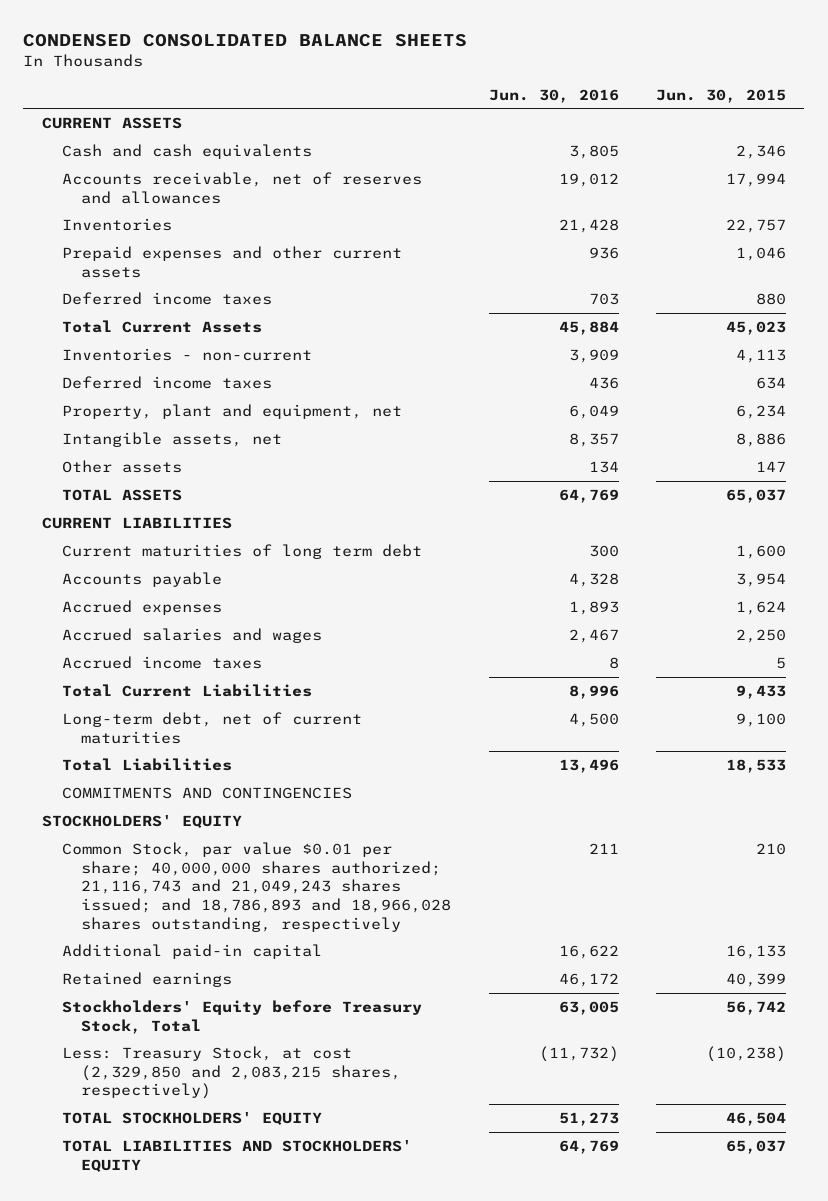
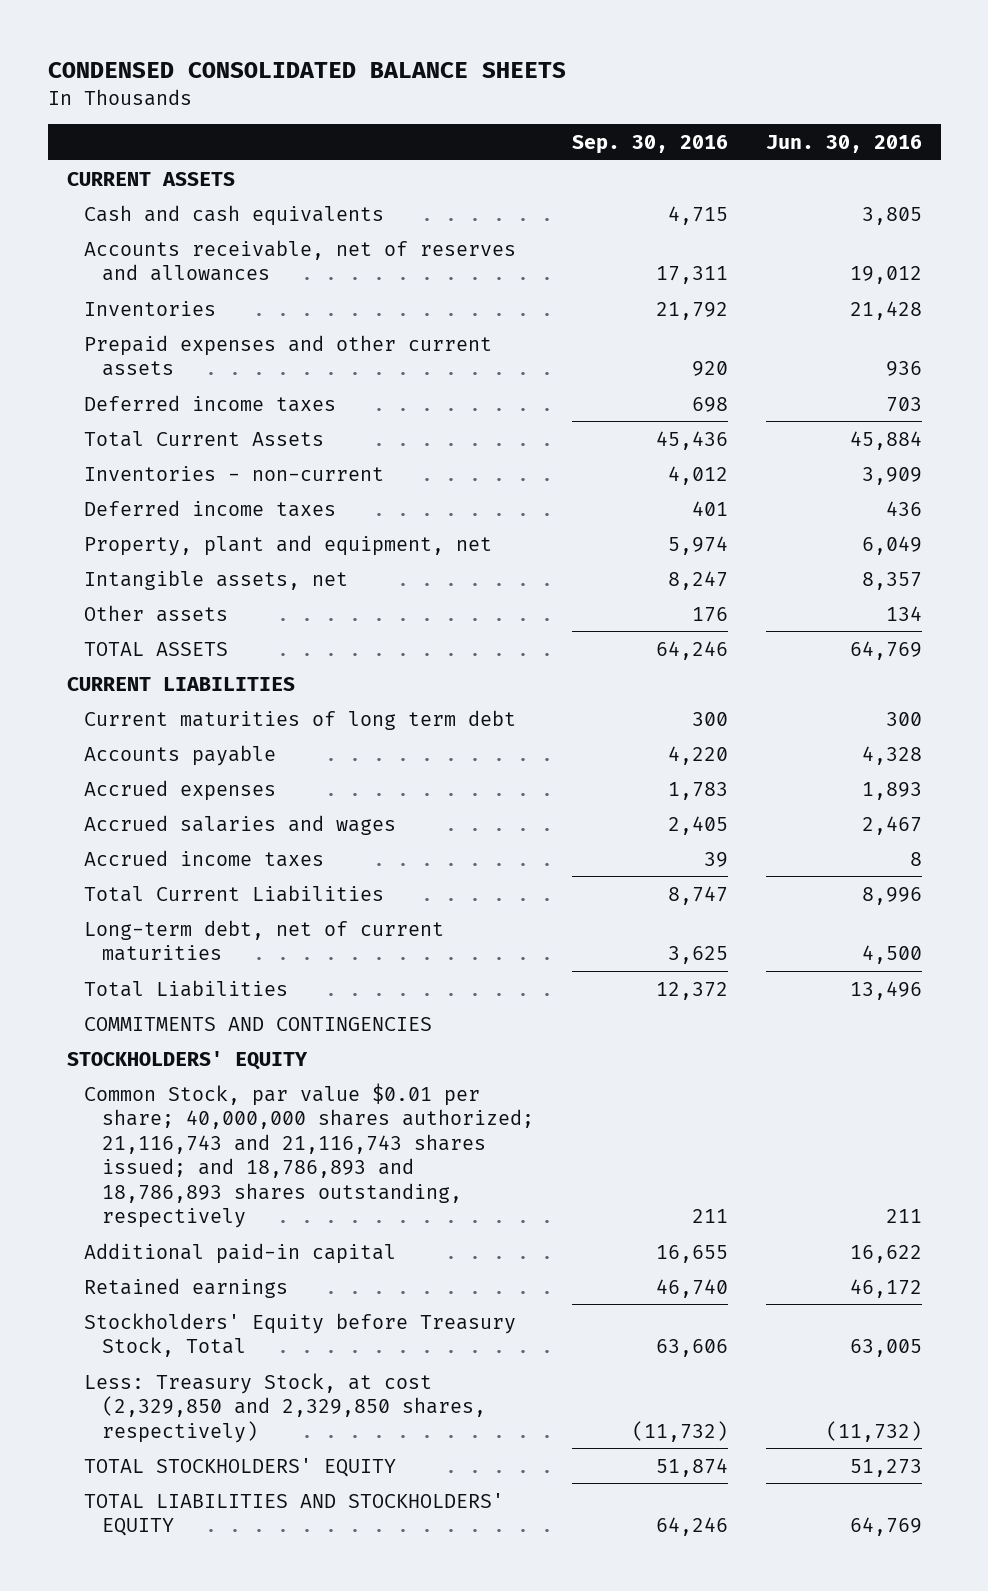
[655,88,786,103] Jun. 30, 2015 -> none
none -> [572,135,729,155] Sep. 30, 2016
[61,841,452,932] Common Stock, par value $0.01 per share; 40,000,000 shares authorized; 21,116,743 and 21,049,243 shares issued; and 18,786,893 and 18,966,028 shares outstanding, respectively -> [84,1082,535,1229] Common Stock, par value $0.01 per share; 40,000,000 shares authorized; 21,116,743 and 21,116,743 shares issued; and 18,786,893 and 18,786,893 shares outstanding, respectively
[61,1045,402,1100] Less: Treasury Stock, at cost (2,329,850 and 2,083,215 shares, respectively) -> [84,1372,487,1443] Less: Treasury Stock, at cost (2,329,850 and 2,329,850 shares, respectively)

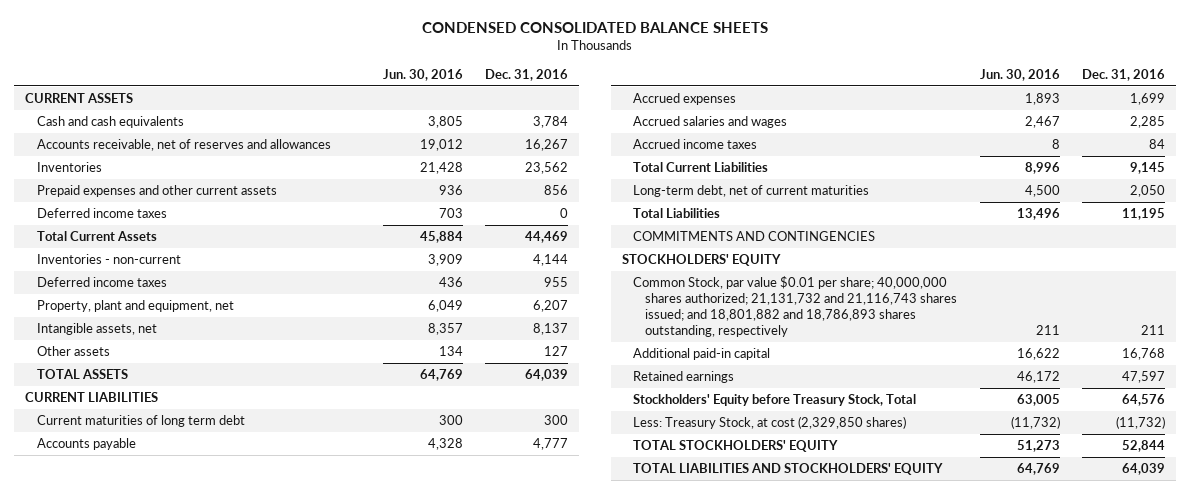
[572,135,729,155] Sep. 30, 2016 -> none
none -> [485,68,569,81] Dec. 31, 2016
[84,1082,535,1229] Common Stock, par value $0.01 per share; 40,000,000 shares authorized; 21,116,743 and 21,116,743 shares issued; and 18,786,893 and 18,786,893 shares outstanding, respectively -> [633,276,958,337] Common Stock, par value $0.01 per share; 40,000,000 shares authorized; 21,131,732 and 21,116,743 shares issued; and 18,801,882 and 18,786,893 shares outstanding, respectively
[84,1372,487,1443] Less: Treasury Stock, at cost (2,329,850 and 2,329,850 shares, respectively) -> [633,416,907,430] Less: Treasury Stock, at cost (2,329,850 shares)

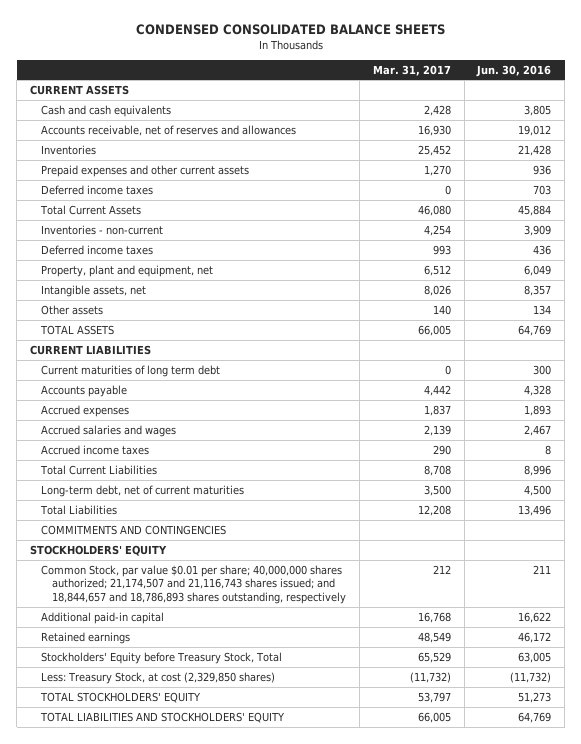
[485,68,569,81] Dec. 31, 2016 -> none
none -> [372,64,451,76] Mar. 31, 2017
[633,276,958,337] Common Stock, par value $0.01 per share; 40,000,000 shares authorized; 21,131,732 and 21,116,743 shares issued; and 18,801,882 and 18,786,893 shares outstanding, respectively -> [40,564,346,605] Common Stock, par value $0.01 per share; 40,000,000 shares authorized; 21,174,507 and 21,116,743 shares issued; and 18,844,657 and 18,786,893 shares outstanding, respectively

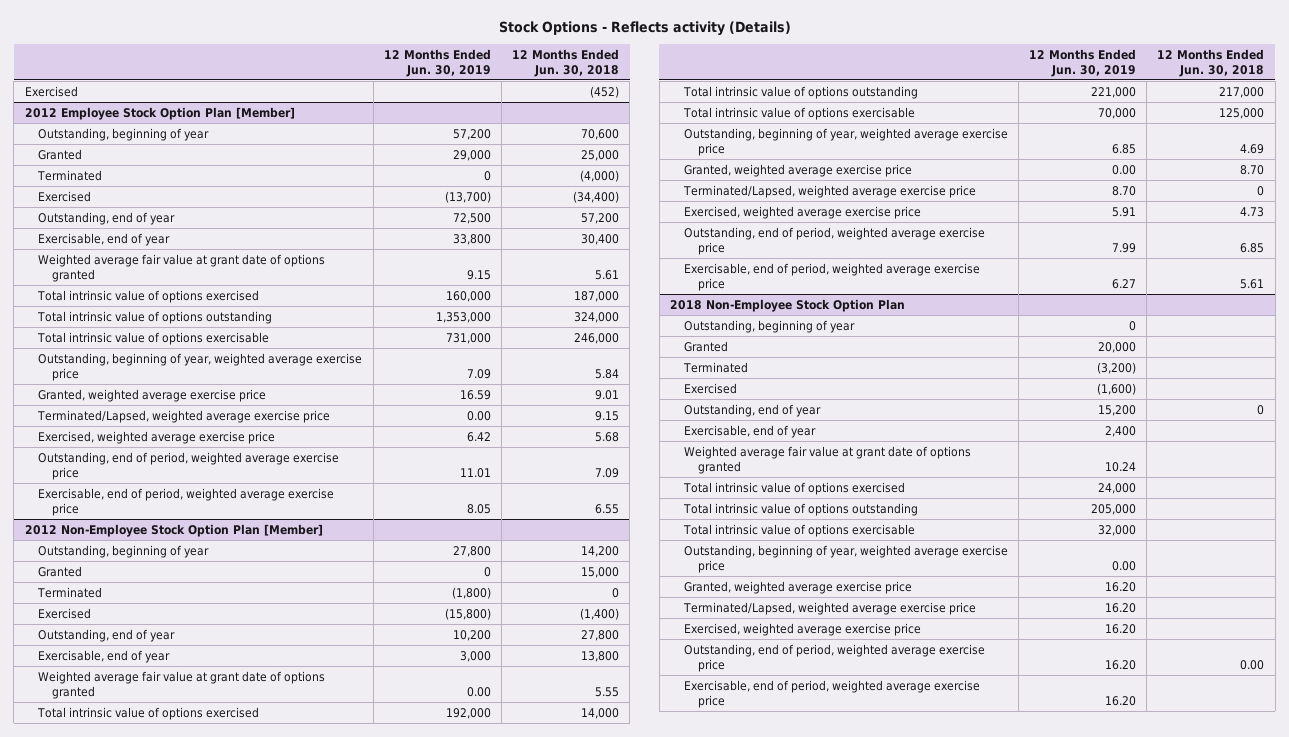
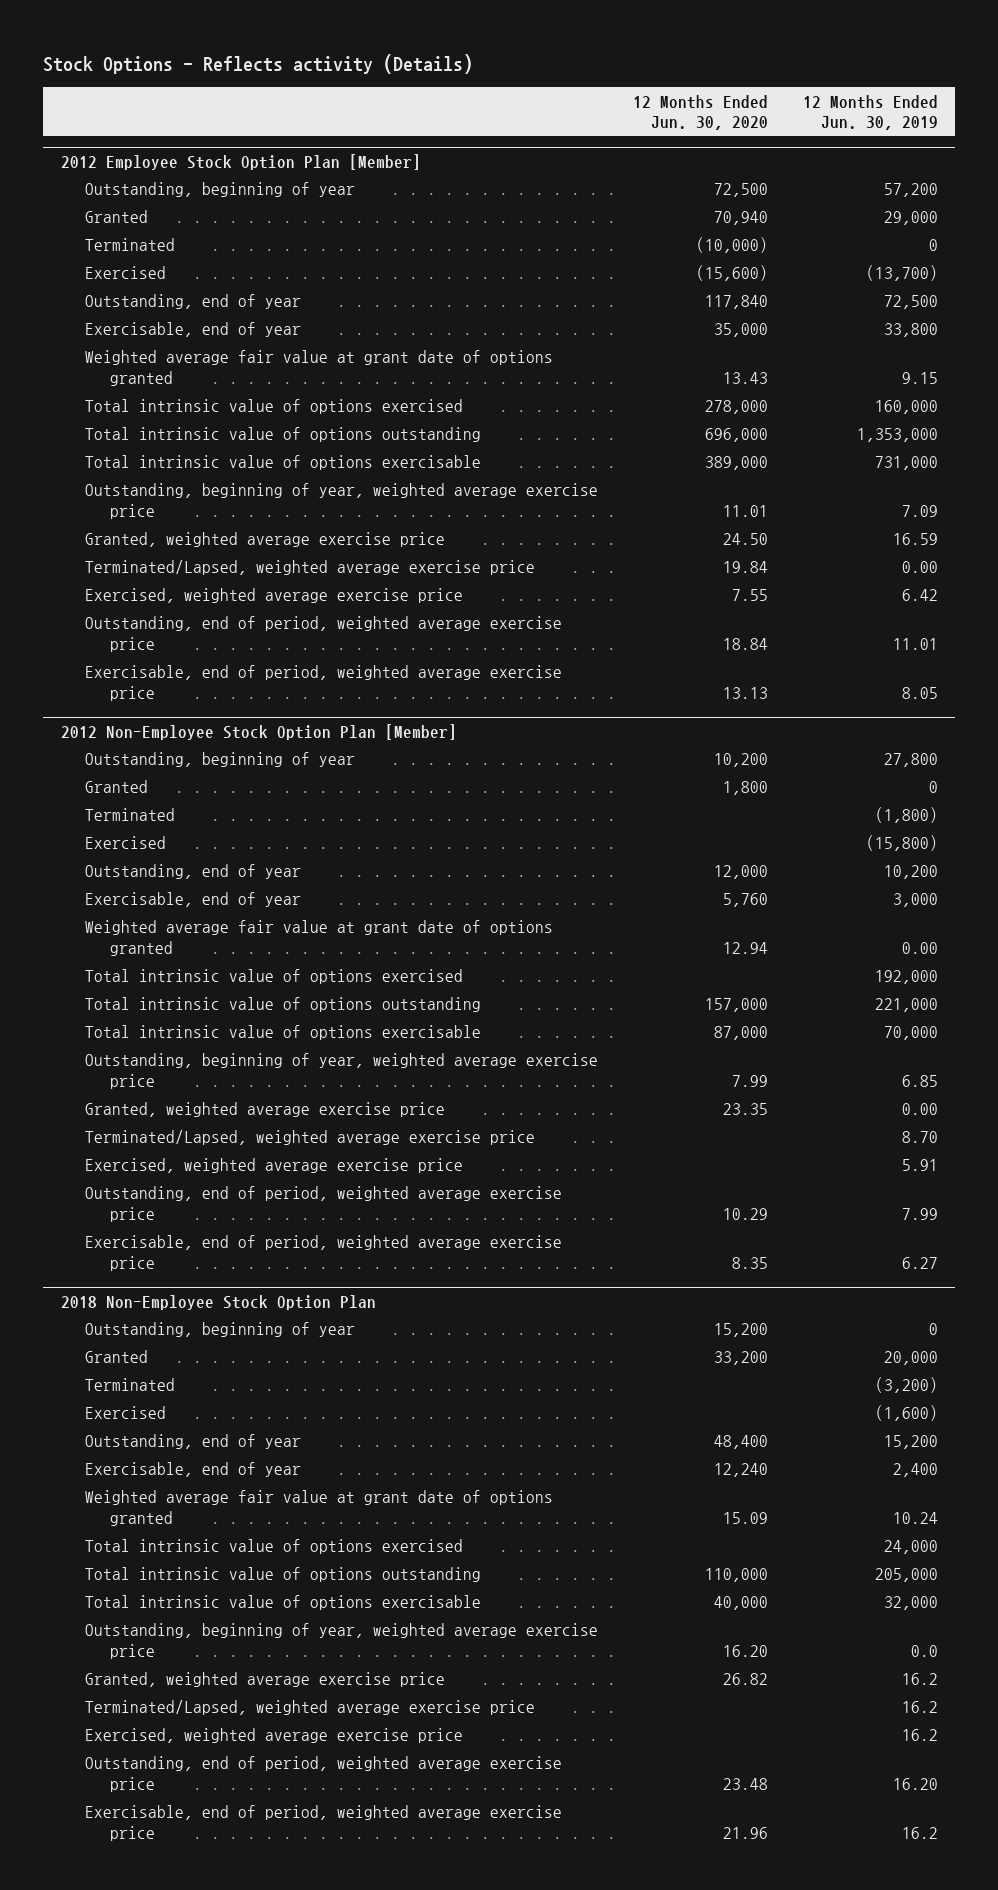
[512,48,620,77] 12 Months Ended Jun. 30, 2018 -> none
none -> [632,94,768,131] 12 Months Ended Jun. 30, 2020
[24,85,78,97] Exercised -> none
[1112,560,1137,571] 0.00 -> [910,1645,938,1658] 0.0
[1105,581,1137,592] 16.20 -> [901,1673,938,1686] 16.2
[1105,602,1137,613] 16.20 -> [901,1701,938,1714] 16.2
[1105,623,1137,634] 16.20 -> [901,1729,938,1742] 16.2
[1105,695,1137,706] 16.20 -> [901,1827,938,1840] 16.2

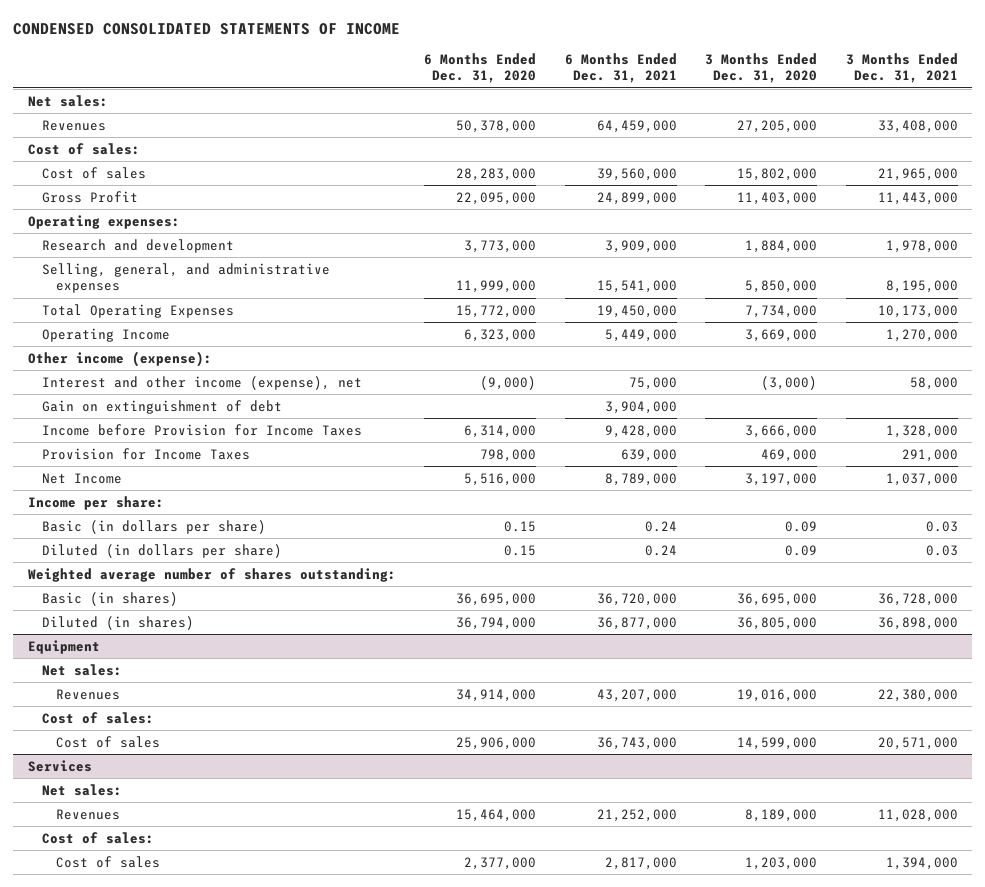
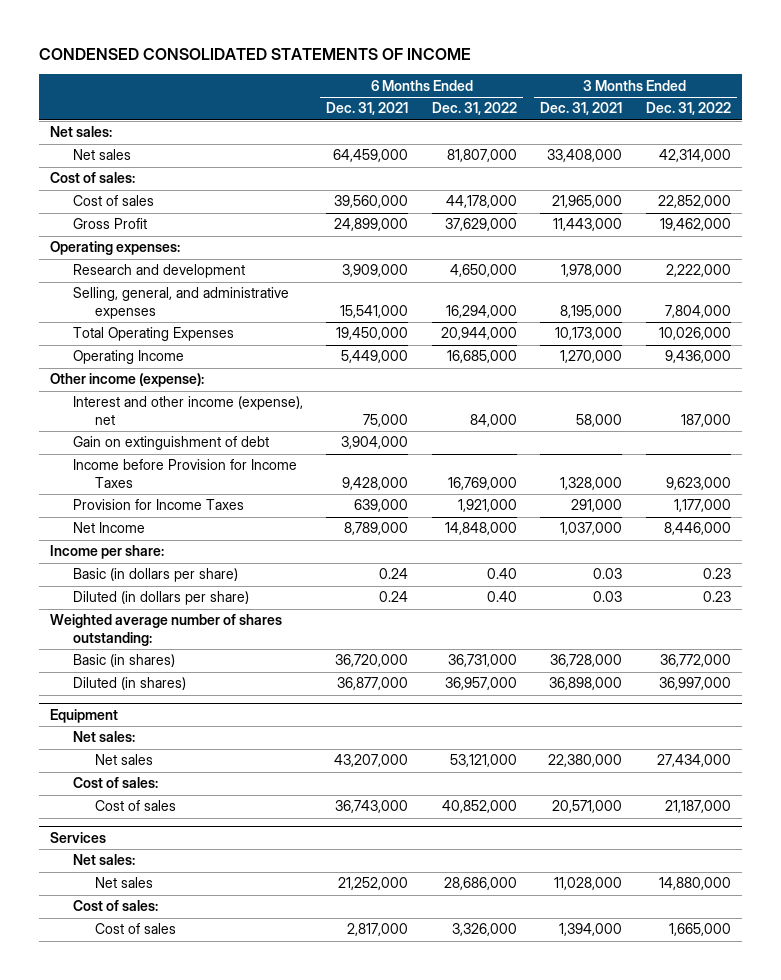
[424,53,537,84] 6 Months Ended Dec. 31, 2020 -> none
[705,53,818,84] 3 Months Ended Dec. 31, 2020 -> none
none -> [431,102,517,116] Dec. 31, 2022
none -> [645,102,731,116] Dec. 31, 2022
[41,119,106,131] Revenues -> [72,149,131,161] Net sales
[56,688,121,700] Revenues -> [95,754,154,766] Net sales
[56,808,121,820] Revenues -> [95,877,154,889] Net sales

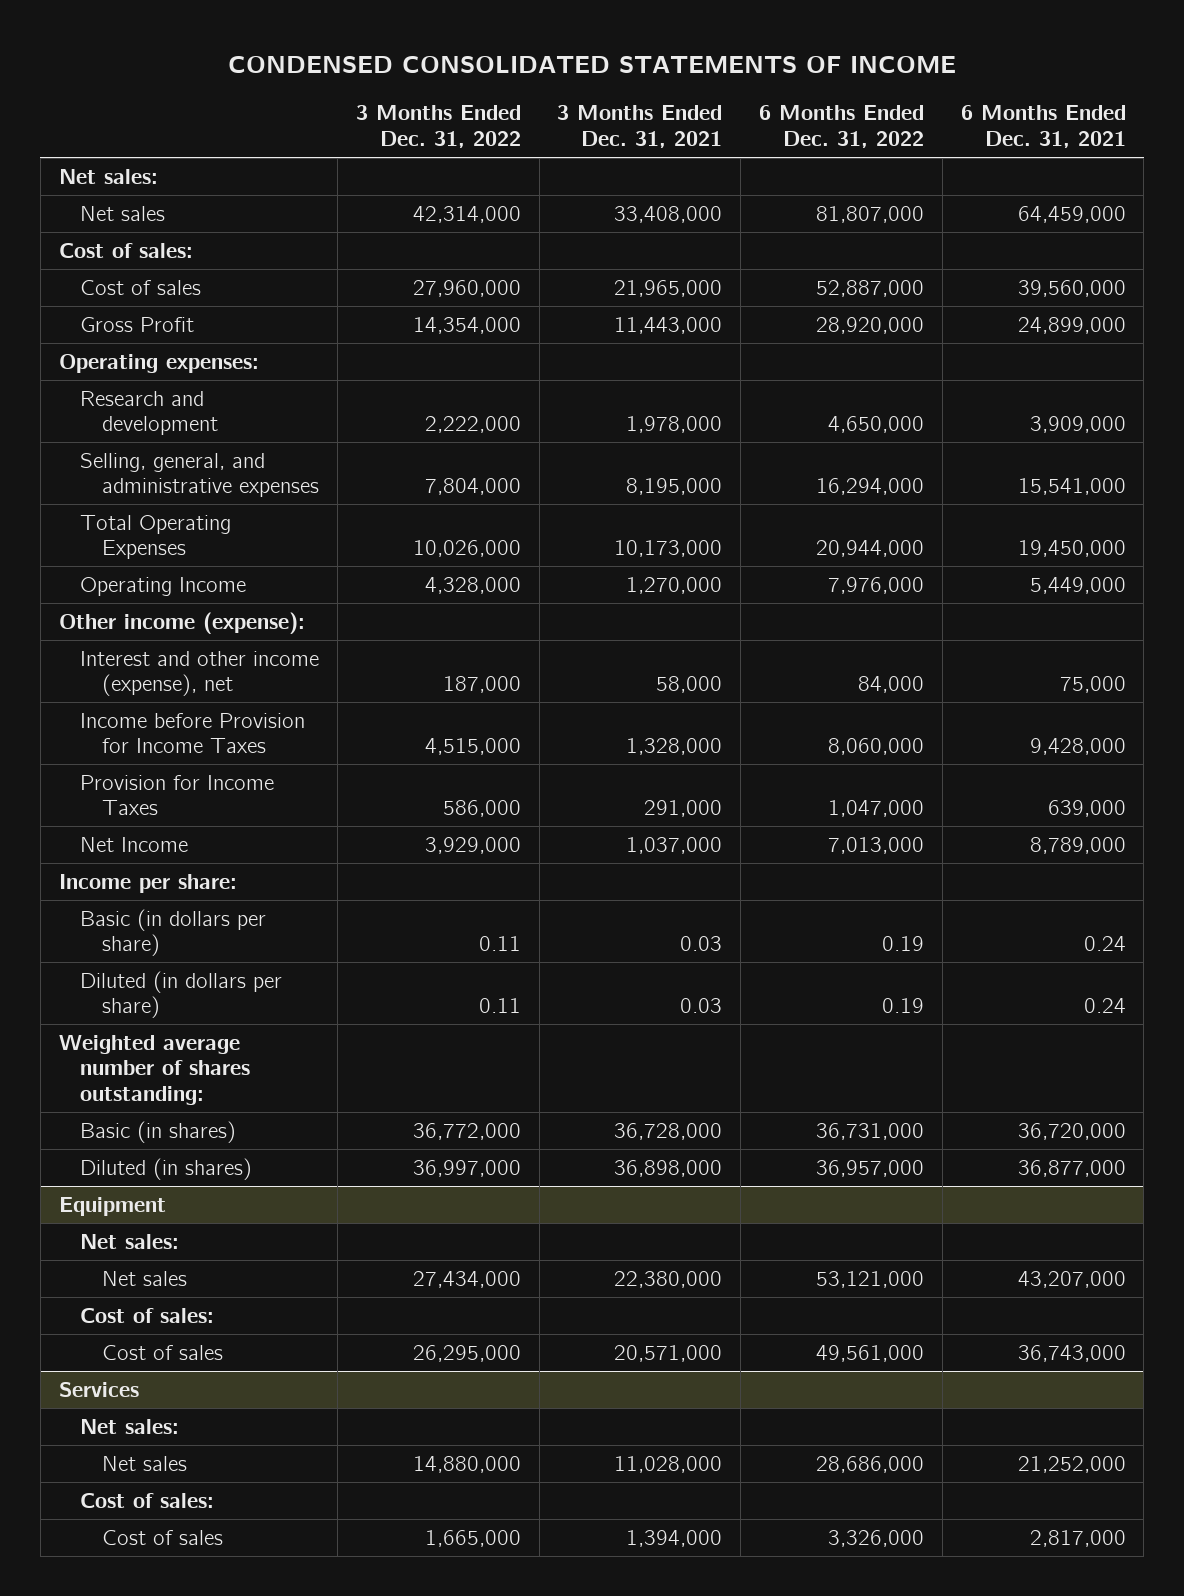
[445,195,517,209] 44,178,000 -> [816,279,925,297] 52,887,000
[657,195,731,209] 22,852,000 -> [412,279,521,297] 27,960,000
[444,218,517,232] 37,629,000 -> [816,316,925,334] 28,920,000
[659,218,731,232] 19,462,000 -> [412,316,521,334] 14,354,000
[446,350,517,364] 16,685,000 -> [828,576,925,594] 7,976,000
[664,350,731,364] 9,436,000 -> [424,576,521,594] 4,328,000
[72,436,269,451] Gain on extinguishment of debt -> none
[447,476,517,490] 16,769,000 -> [828,738,925,756] 8,060,000
[665,476,731,490] 9,623,000 -> [424,738,521,756] 4,515,000
[457,499,517,513] 1,921,000 -> [828,800,925,818] 1,047,000
[673,499,731,513] 1,177,000 -> [442,800,521,818] 586,000
[444,522,517,536] 14,848,000 -> [828,836,925,854] 7,013,000
[663,522,731,536] 8,446,000 -> [424,836,521,854] 3,929,000
[486,568,517,580] 0.40 -> [882,936,925,952] 0.19
[702,568,731,580] 0.23 -> [478,936,521,952] 0.11
[486,591,517,603] 0.40 -> [882,998,925,1014] 0.19
[702,591,731,603] 0.23 -> [478,998,521,1014] 0.11
[441,800,517,814] 40,852,000 -> [816,1344,925,1362] 49,561,000
[664,800,731,814] 21,187,000 -> [412,1344,521,1362] 26,295,000

